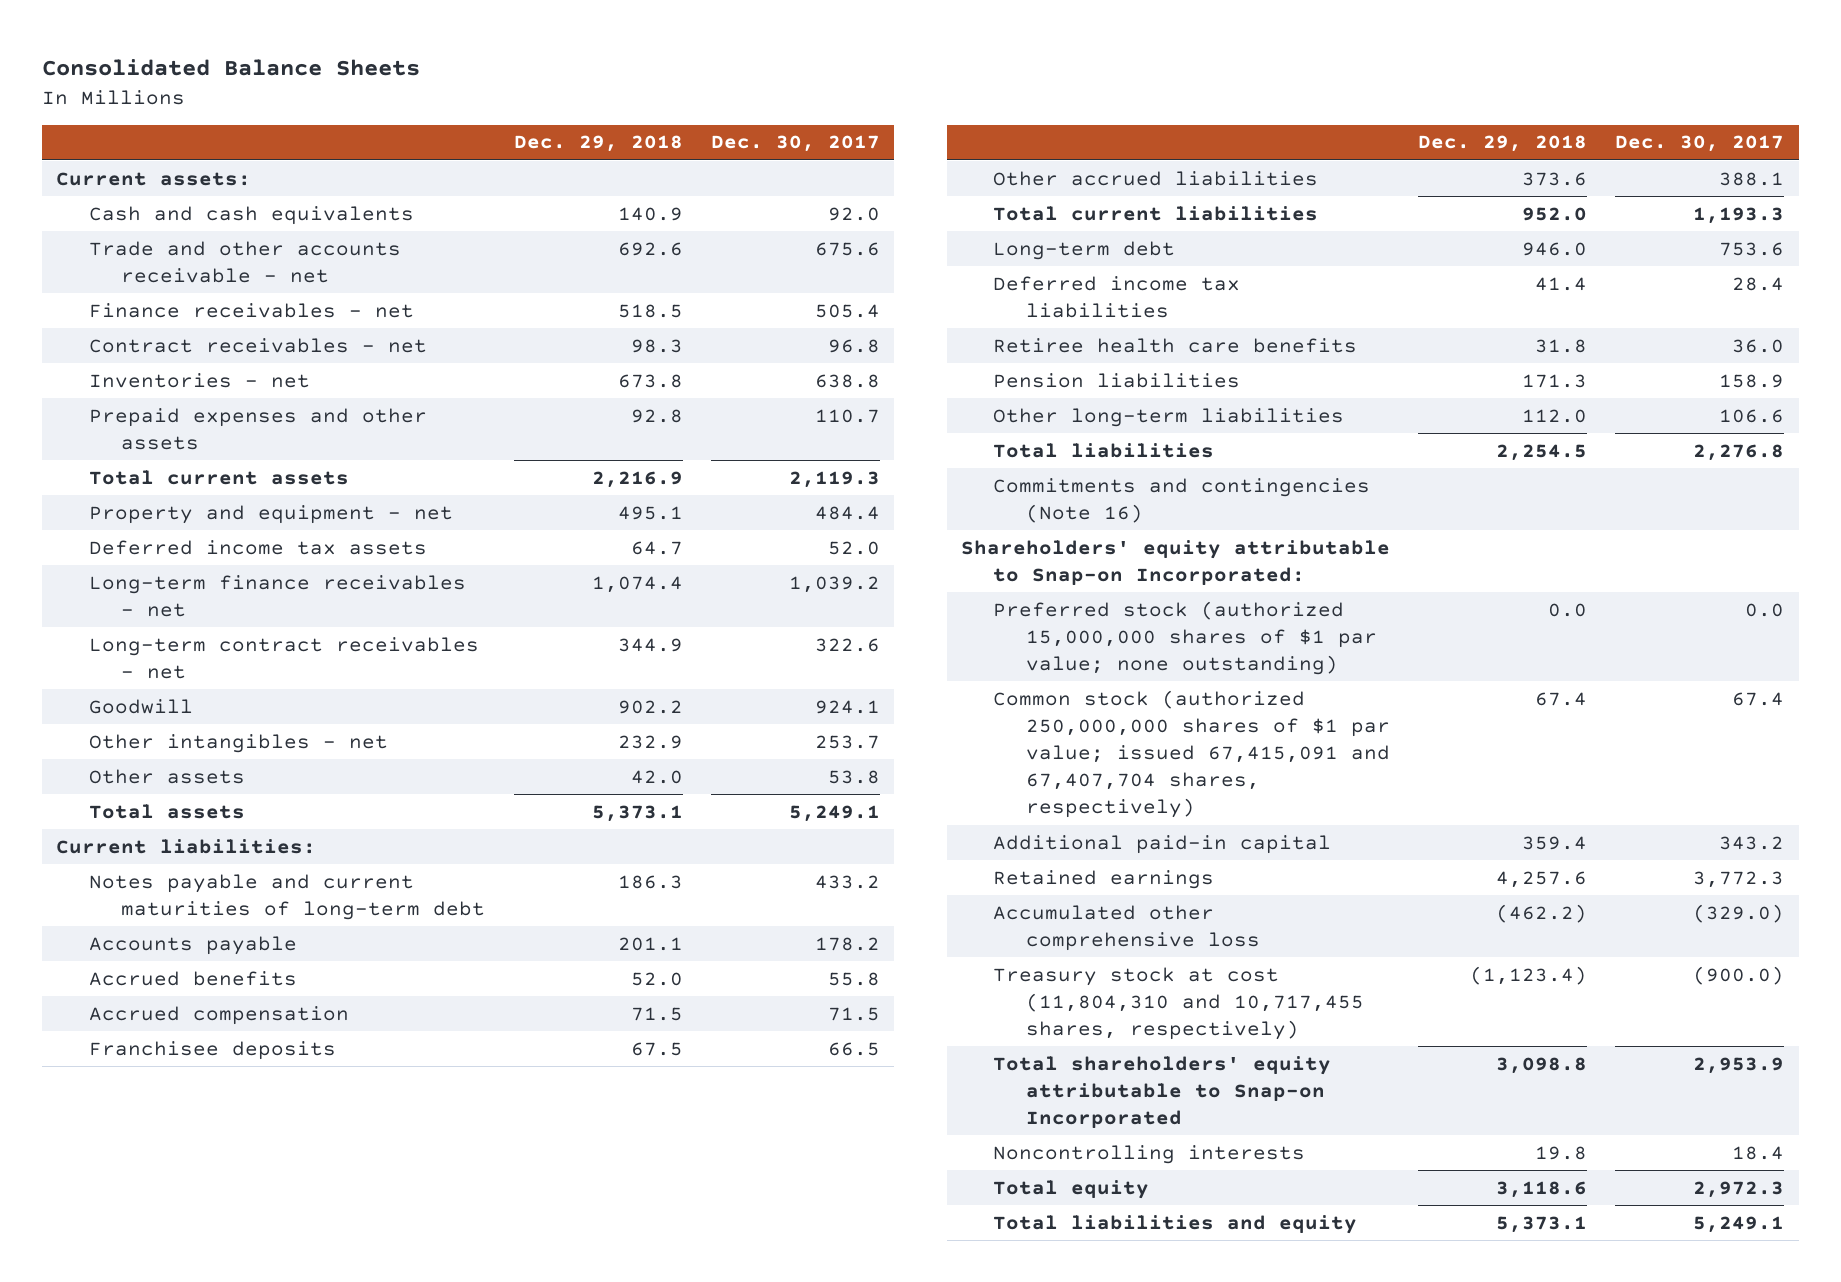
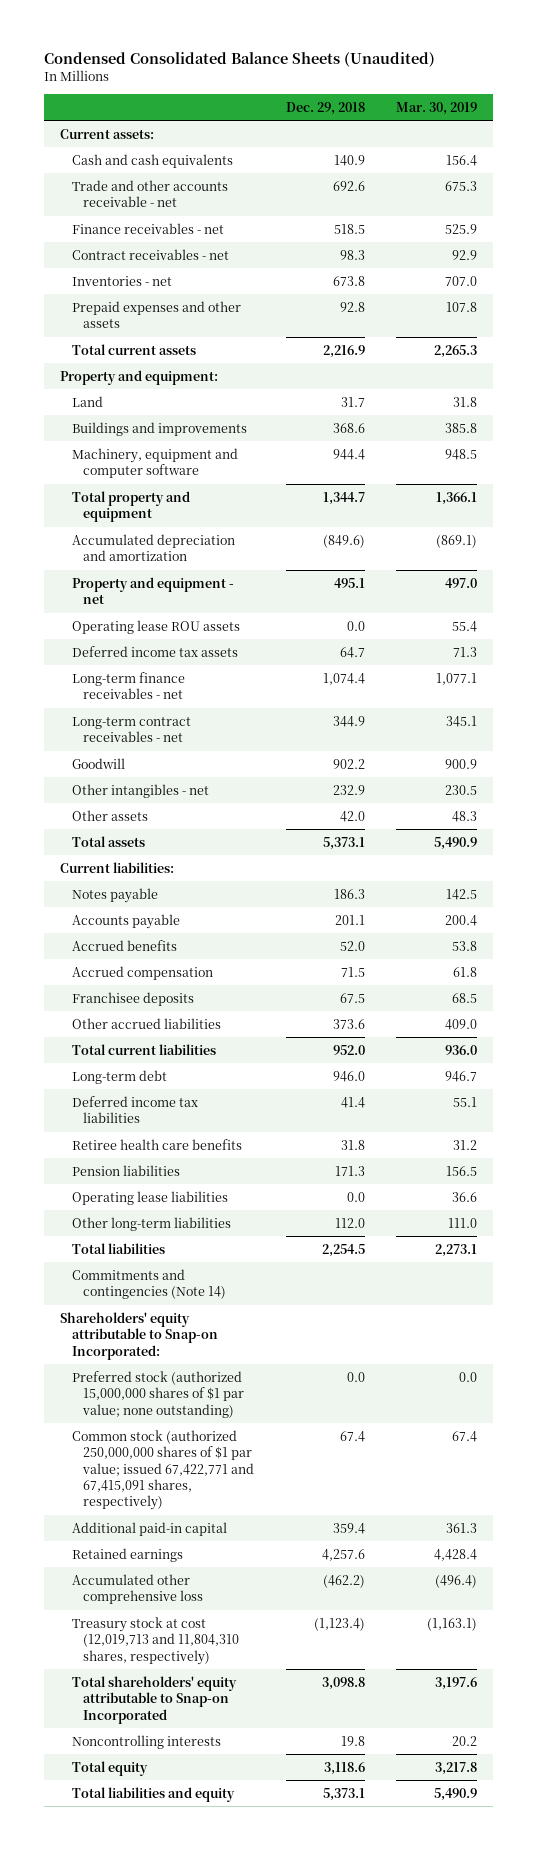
[42,59,421,77] Consolidated Balance Sheets -> [44,51,436,67] Condensed Consolidated Balance Sheets (Unaudited)
[711,135,881,153] Dec. 30, 2017 -> none
none -> [396,101,478,115] Mar. 30, 2019
none -> [59,369,218,385] Property and equipment:
none -> [71,395,103,407] Land
none -> [71,421,247,436] Buildings and improvements
none -> [71,447,238,479] Machinery, equipment and computer software
none -> [71,490,190,523] Total property and equipment
none -> [71,533,235,562] Accumulated depreciation and amortization
none -> [71,619,240,634] Operating lease ROU assets
[88,873,486,920] Notes payable and current maturities of long-term debt -> [71,887,158,903] Notes payable
none -> [71,1190,228,1205] Operating lease liabilities
[993,477,1371,523] Commitments and contingencies (Note 16) -> [71,1268,227,1300] Commitments and contingencies (Note 14)
[993,689,1390,819] Common stock (authorized 250,000,000 shares of $1 par value; issued 67,415,091 and 67,407,704 shares, respectively) -> [71,1429,255,1511] Common stock (authorized 250,000,000 shares of $1 par value; issued 67,422,771 and 67,415,091 shares, respectively)
[993,966,1364,1041] Treasury stock at cost (11,804,310 and 10,717,455 shares, respectively) -> [71,1616,240,1665] Treasury stock at cost (12,019,713 and 11,804,310 shares, respectively)

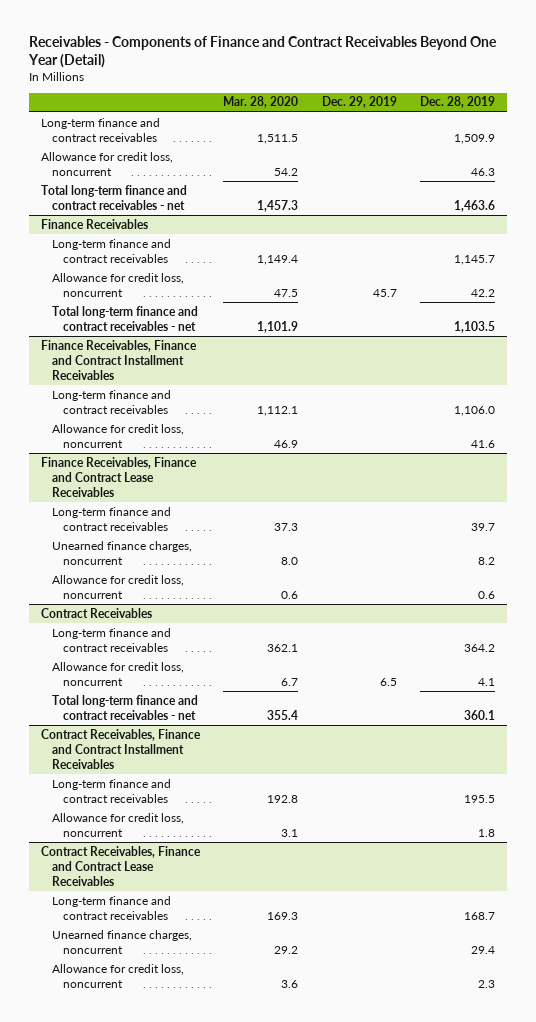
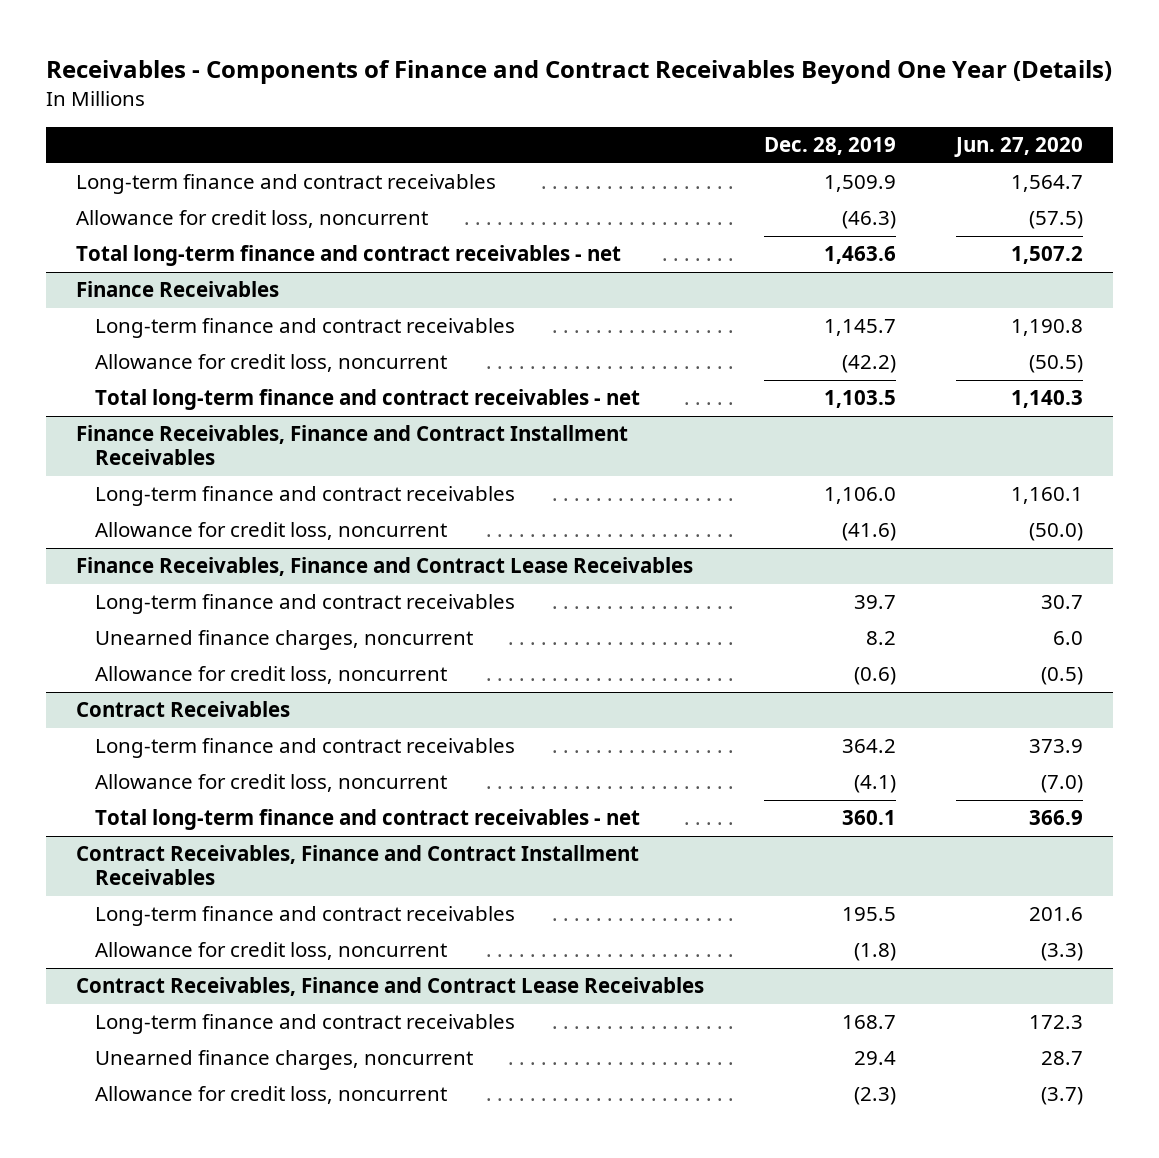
[28,36,498,69] Receivables - Components of Finance and Contract Receivables Beyond One Year (Detail) -> [46,60,1113,85] Receivables - Components of Finance and Contract Receivables Beyond One Year (Details)
[223,96,299,109] Mar. 28, 2020 -> none
[321,96,397,109] Dec. 29, 2019 -> none
none -> [953,137,1083,158] Jun. 27, 2020
[471,167,496,176] 46.3 -> [841,211,896,230] (46.3)
[471,288,496,297] 42.2 -> [841,355,896,374] (42.2)
[471,439,496,448] 41.6 -> [841,523,896,542] (41.6)
[478,590,496,599] 0.6 -> [853,667,896,686] (0.6)
[478,677,496,686] 4.1 -> [853,775,896,794] (4.1)
[478,828,496,837] 1.8 -> [853,943,896,962] (1.8)
[478,979,496,988] 2.3 -> [853,1087,896,1106] (2.3)

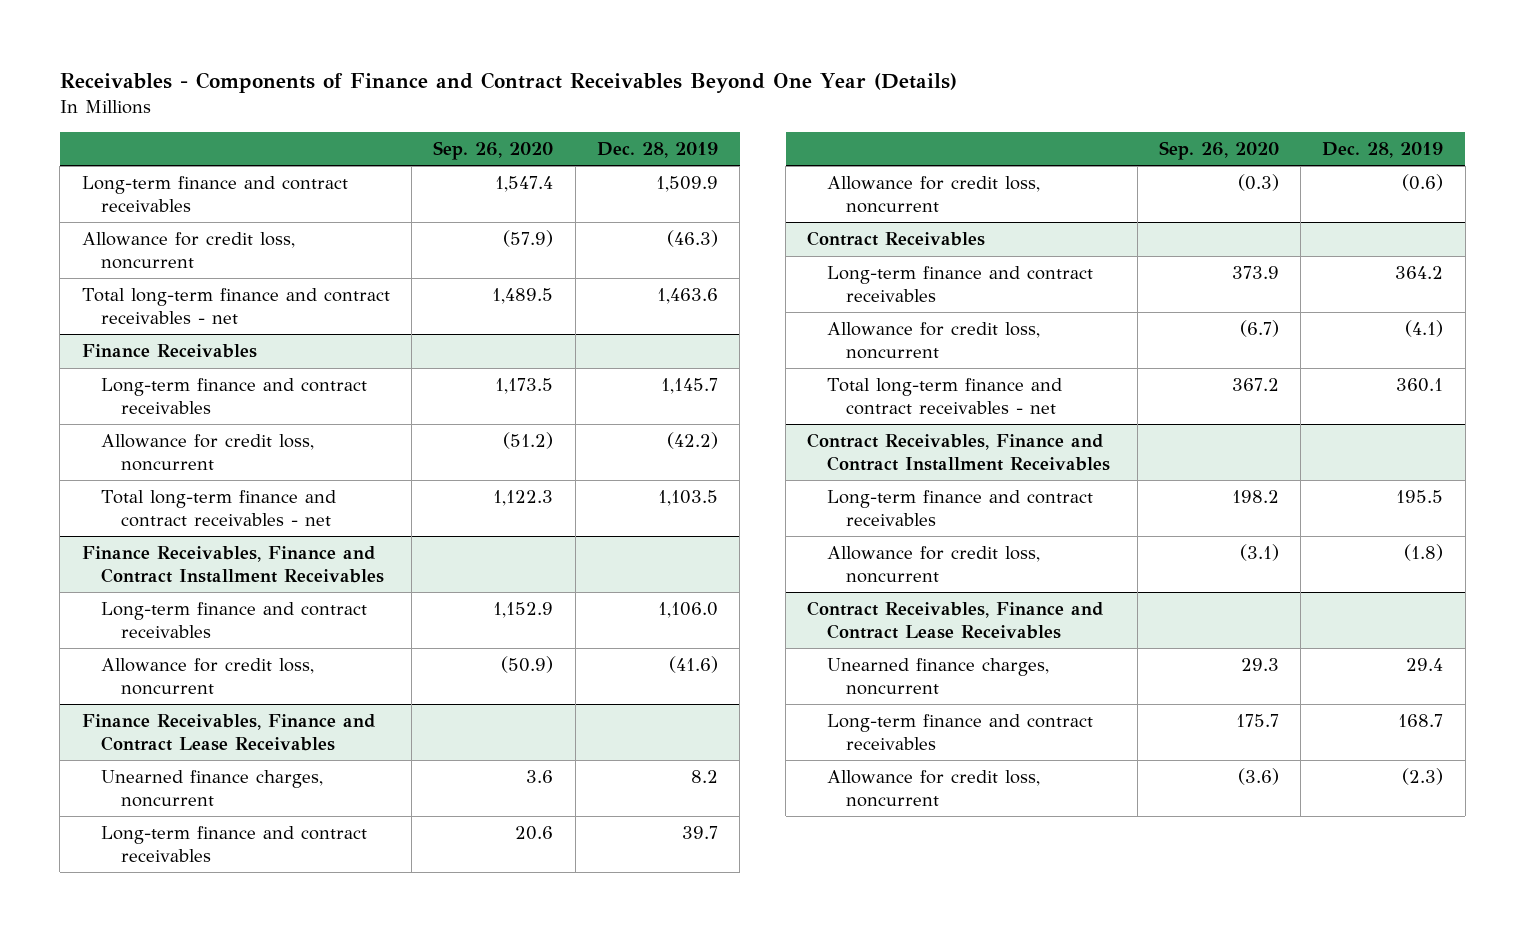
[953,137,1083,158] Jun. 27, 2020 -> none
none -> [433,140,554,160] Sep. 26, 2020
[94,594,515,615] Long-term finance and contract receivables -> [101,826,368,862] Long-term finance and contract receivables
[94,1014,515,1035] Long-term finance and contract receivables -> [826,714,1093,750] Long-term finance and contract receivables

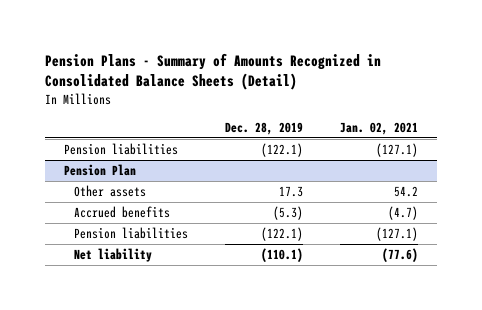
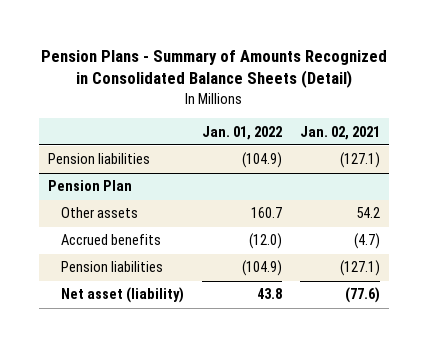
[225,121,304,135] Dec. 28, 2019 -> none
none -> [201,125,282,140] Jan. 01, 2022
[74,247,153,262] Net liability -> [60,287,184,304] Net asset (liability)

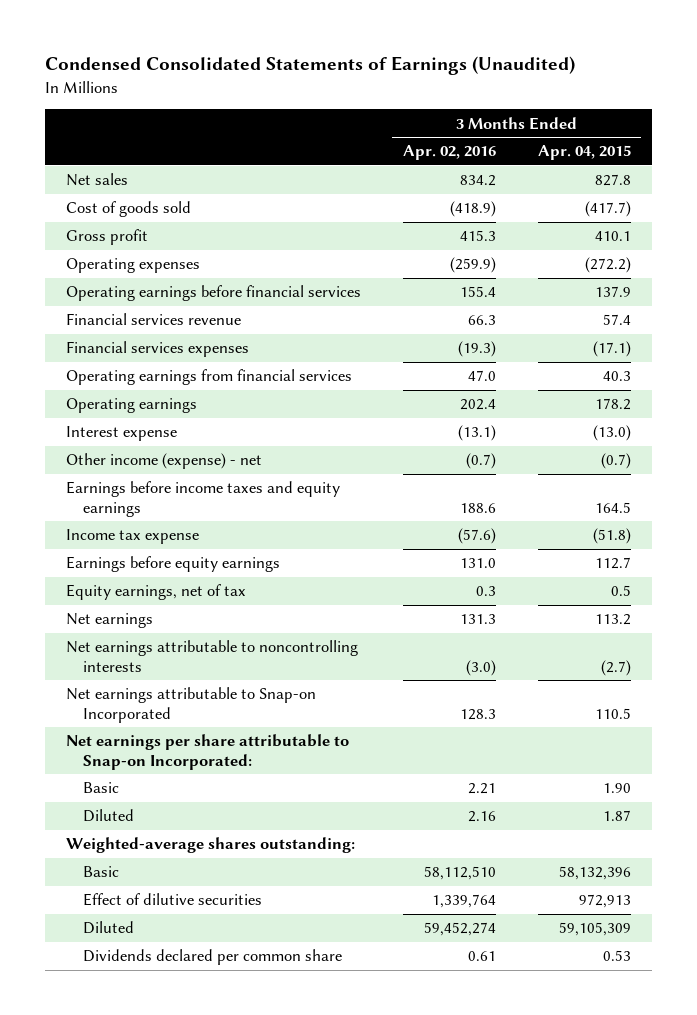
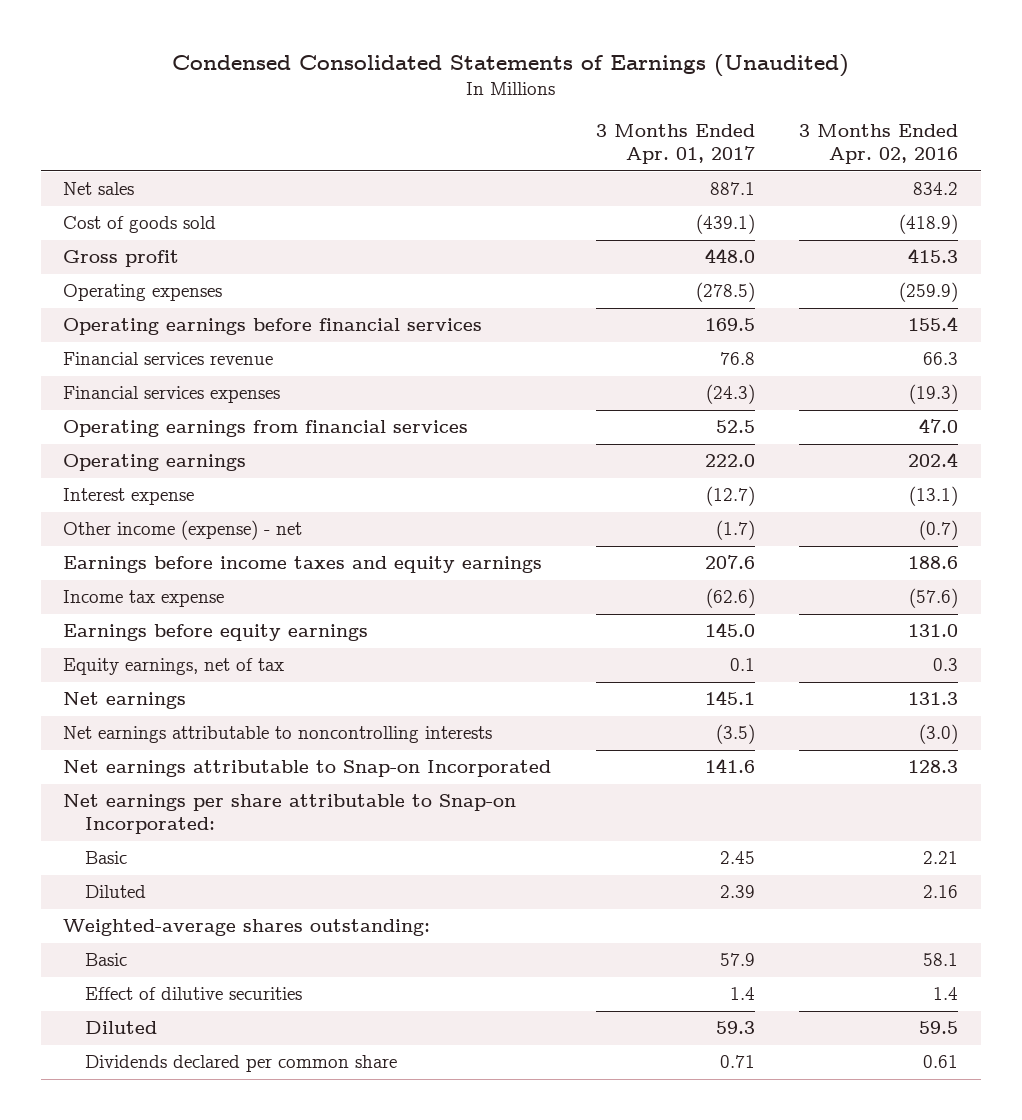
[537,145,631,161] Apr. 04, 2015 -> none
none -> [595,124,755,165] 3 Months Ended Apr. 01, 2017
[423,866,496,881] 58,112,510 -> [923,953,959,967] 58.1
[431,894,496,909] 1,339,764 -> [933,987,959,1001] 1.4
[423,922,496,937] 59,452,274 -> [919,1021,959,1035] 59.5

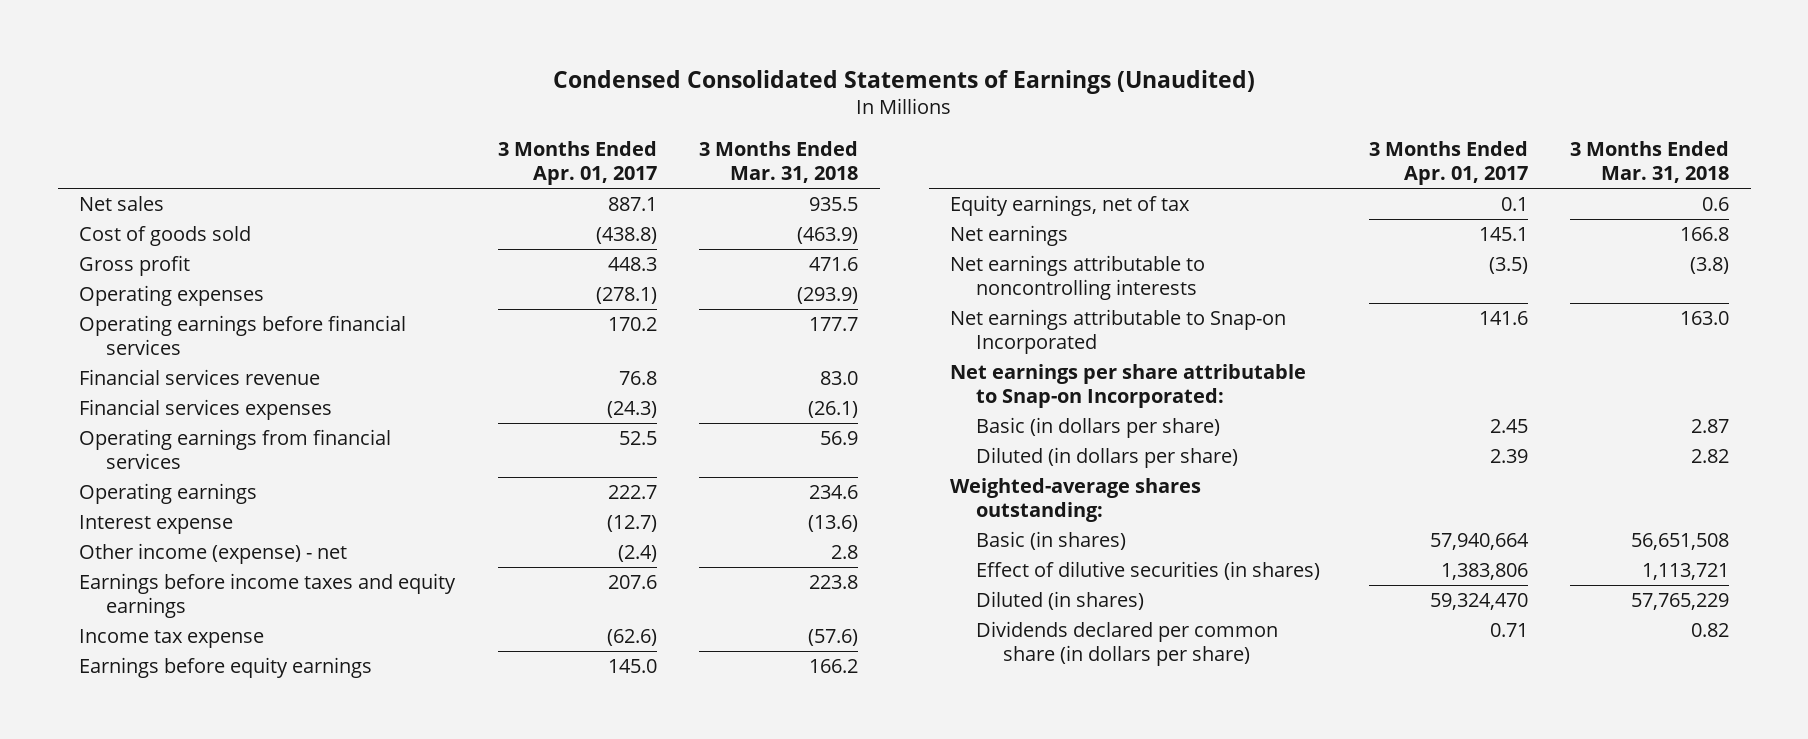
[799,124,959,165] 3 Months Ended Apr. 02, 2016 -> none
none -> [699,140,859,184] 3 Months Ended Mar. 31, 2018
[695,214,755,235] (439.1) -> [595,226,657,244] (438.8)
[704,248,755,264] 448.0 -> [607,256,657,271] 448.3
[695,282,755,303] (278.5) -> [595,286,657,304] (278.1)
[704,318,755,332] 169.5 -> [607,316,657,331] 170.2
[704,454,755,468] 222.0 -> [607,484,657,499] 222.7
[715,520,755,541] (1.7) -> [617,544,657,562] (2.4)
[85,851,128,865] Basic -> [976,416,1221,438] Basic (in dollars per share)
[85,885,147,899] Diluted -> [976,446,1239,468] Diluted (in dollars per share)
[85,953,128,967] Basic -> [976,530,1127,550] Basic (in shares)
[719,953,755,967] 57.9 -> [1429,532,1529,550] 57,940,664
[85,987,303,1001] Effect of dilutive securities -> [976,560,1321,580] Effect of dilutive securities (in shares)
[729,987,755,1001] 1.4 -> [1440,562,1528,580] 1,383,806
[85,1021,158,1035] Diluted -> [976,590,1145,610] Diluted (in shares)
[715,1021,755,1035] 59.3 -> [1429,592,1528,610] 59,324,470
[85,1055,398,1073] Dividends declared per common share -> [976,620,1279,667] Dividends declared per common share (in dollars per share)

